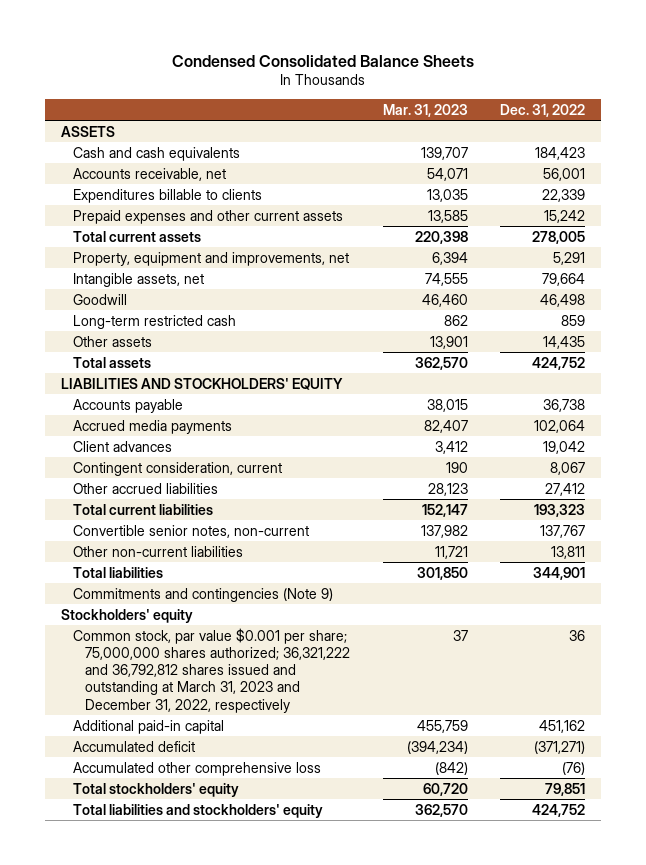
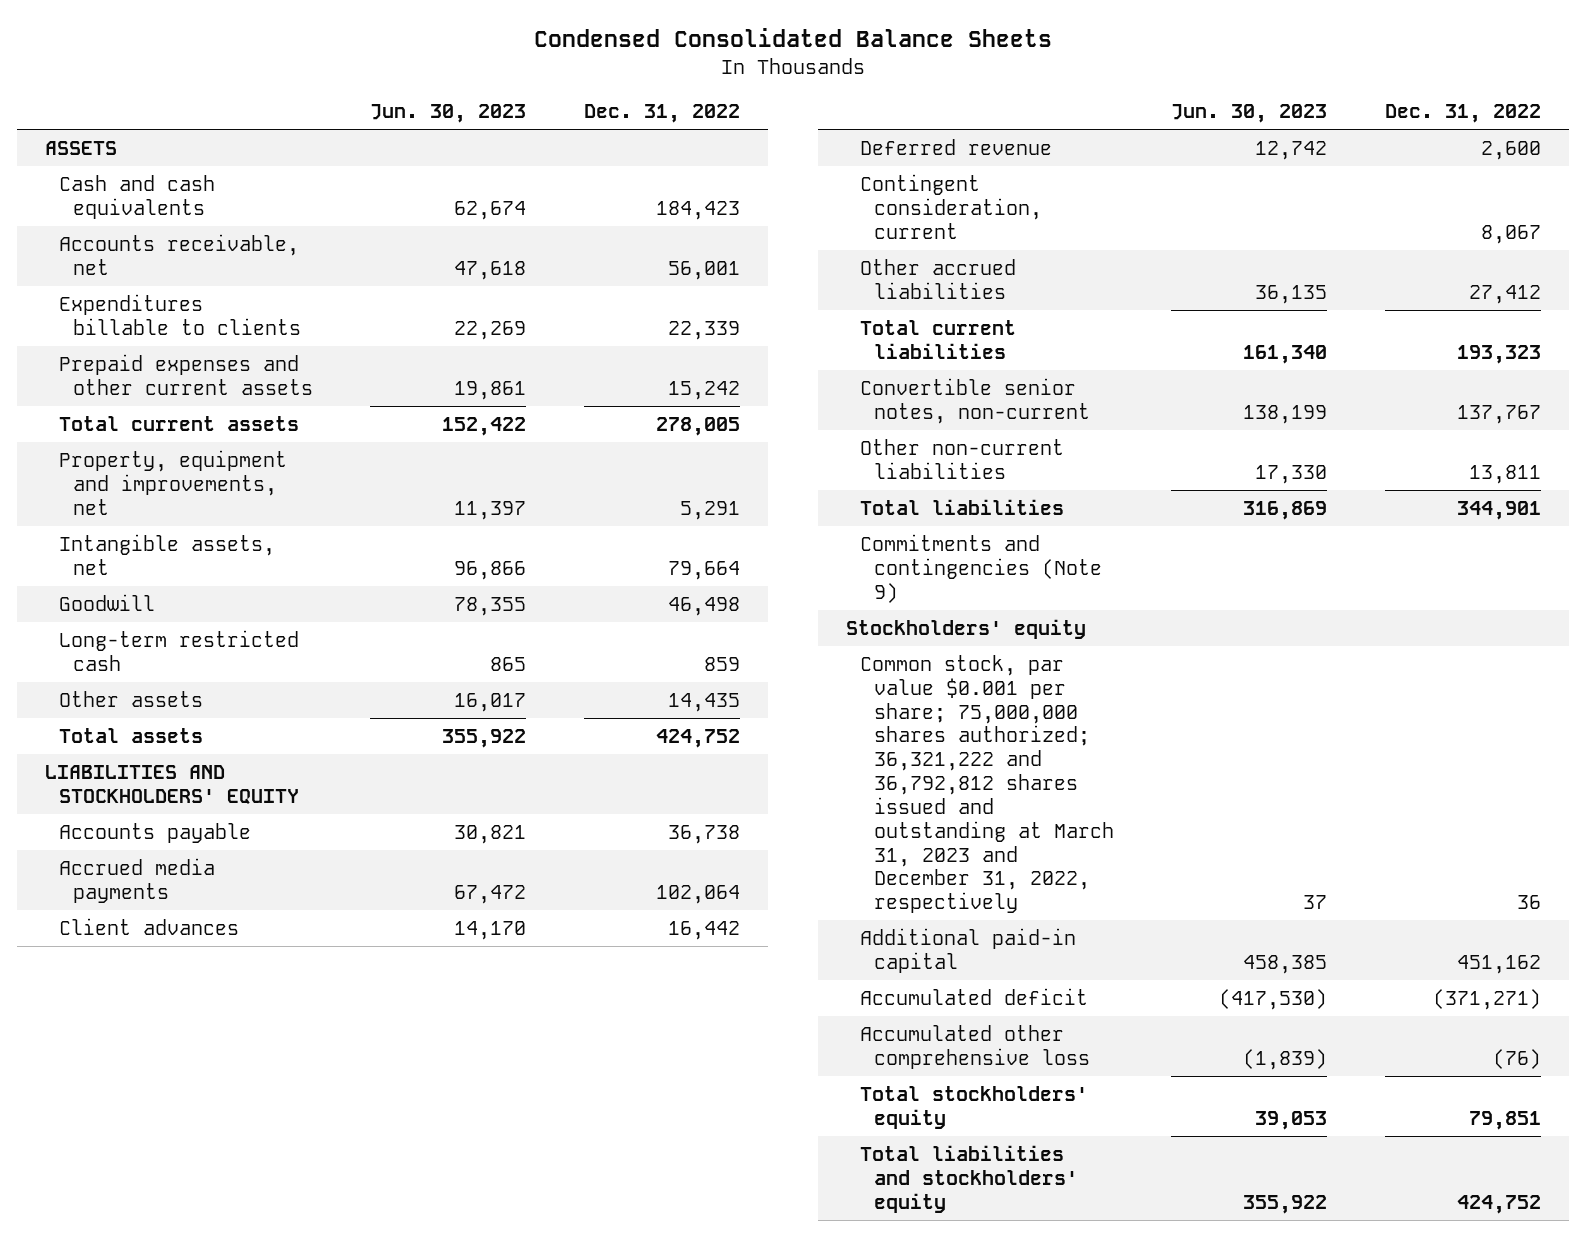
[382,103,468,117] Mar. 31, 2023 -> none
none -> [370,104,527,124] Jun. 30, 2023
[542,440,585,454] 19,042 -> [667,920,740,940] 16,442
none -> [860,138,1053,155] Deferred revenue

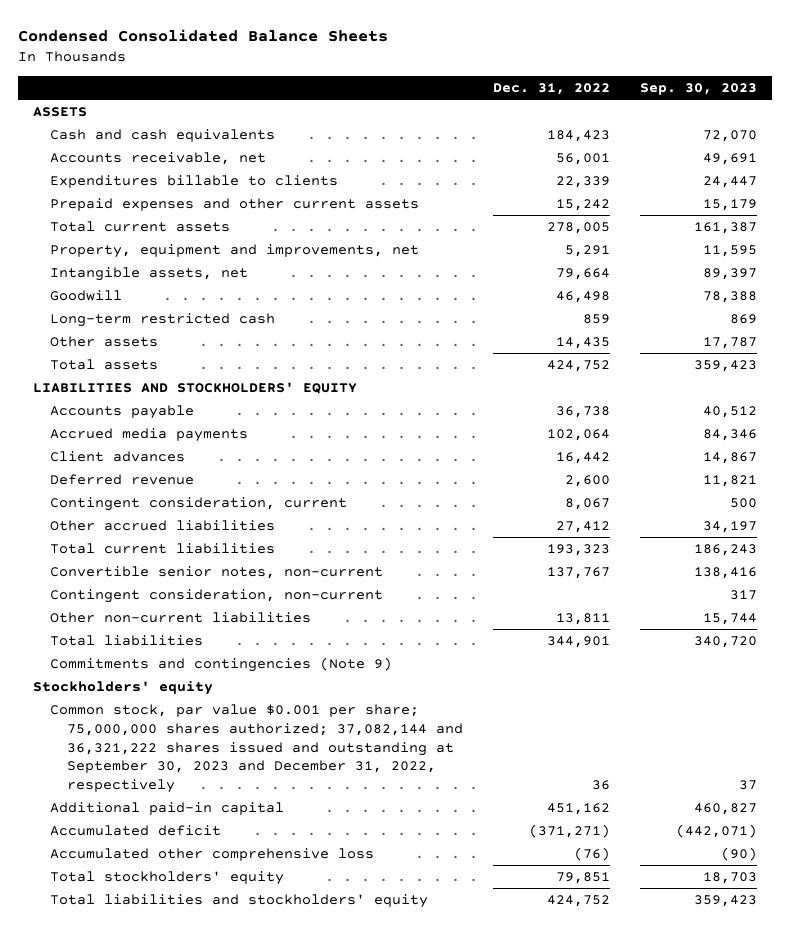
[370,104,527,124] Jun. 30, 2023 -> none
none -> [639,83,757,96] Sep. 30, 2023
none -> [49,588,383,603] Contingent consideration, non-current
[860,654,1115,914] Common stock, par value $0.001 per share; 75,000,000 shares authorized; 36,321,222 and 36,792,812 shares issued and outstanding at March 31, 2023 and December 31, 2022, respectively -> [49,703,464,794] Common stock, par value $0.001 per share; 75,000,000 shares authorized; 37,082,144 and 36,321,222 shares issued and outstanding at September 30, 2023 and December 31, 2022, respectively

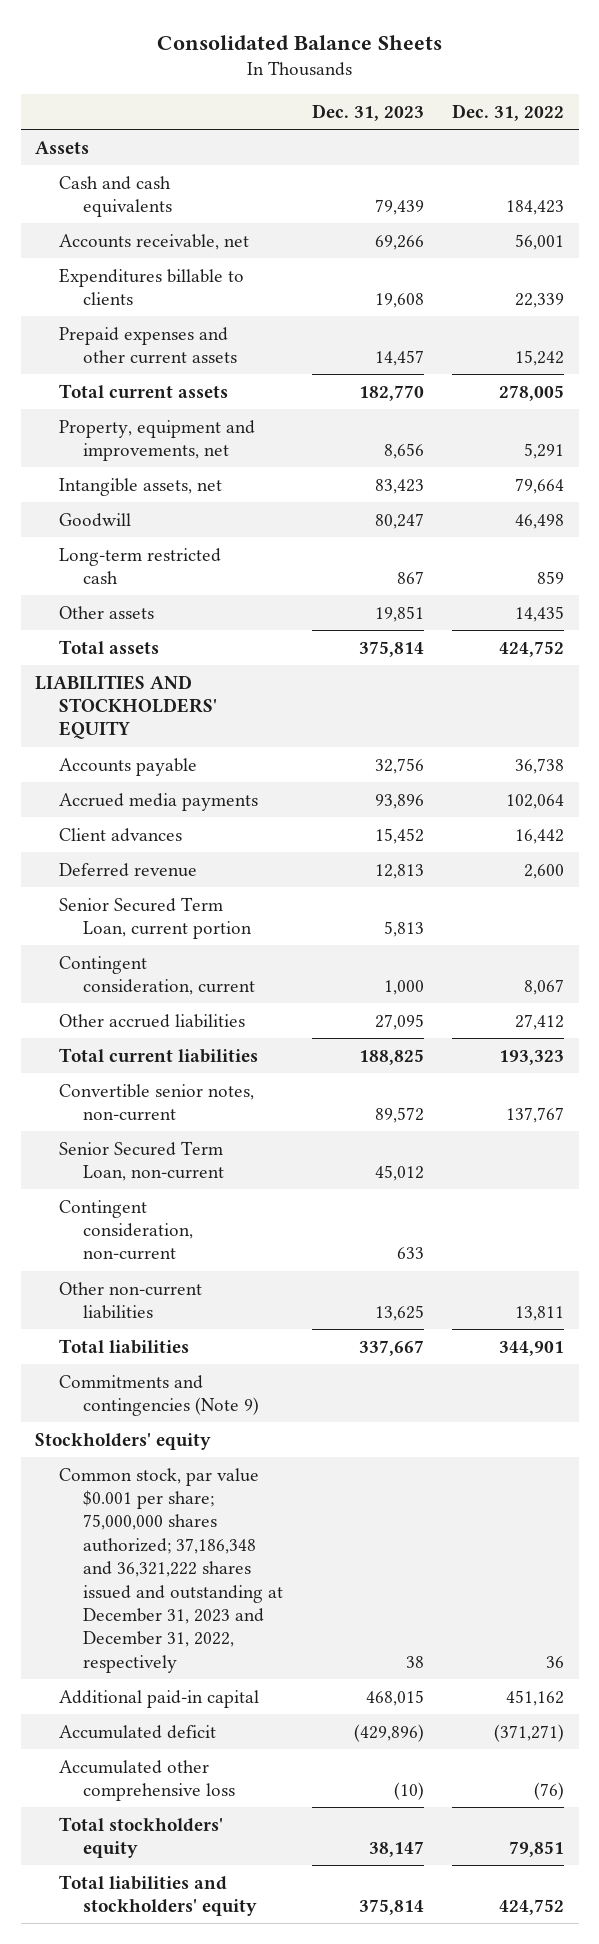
[17,29,388,43] Condensed Consolidated Balance Sheets -> [156,34,442,50] Consolidated Balance Sheets
[639,83,757,96] Sep. 30, 2023 -> none
none -> [311,103,424,121] Dec. 31, 2023
[32,106,87,117] ASSETS -> [34,140,89,154] Assets
none -> [58,896,253,939] Senior Secured Term Loan, current portion
none -> [58,1140,225,1181] Senior Secured Term Loan, non-current
[49,703,464,794] Common stock, par value $0.001 per share; 75,000,000 shares authorized; 37,082,144 and 36,321,222 shares issued and outstanding at September 30, 2023 and December 31, 2022, respectively -> [58,1467,284,1673] Common stock, par value $0.001 per share; 75,000,000 shares authorized; 37,186,348 and 36,321,222 shares issued and outstanding at December 31, 2023 and December 31, 2022, respectively

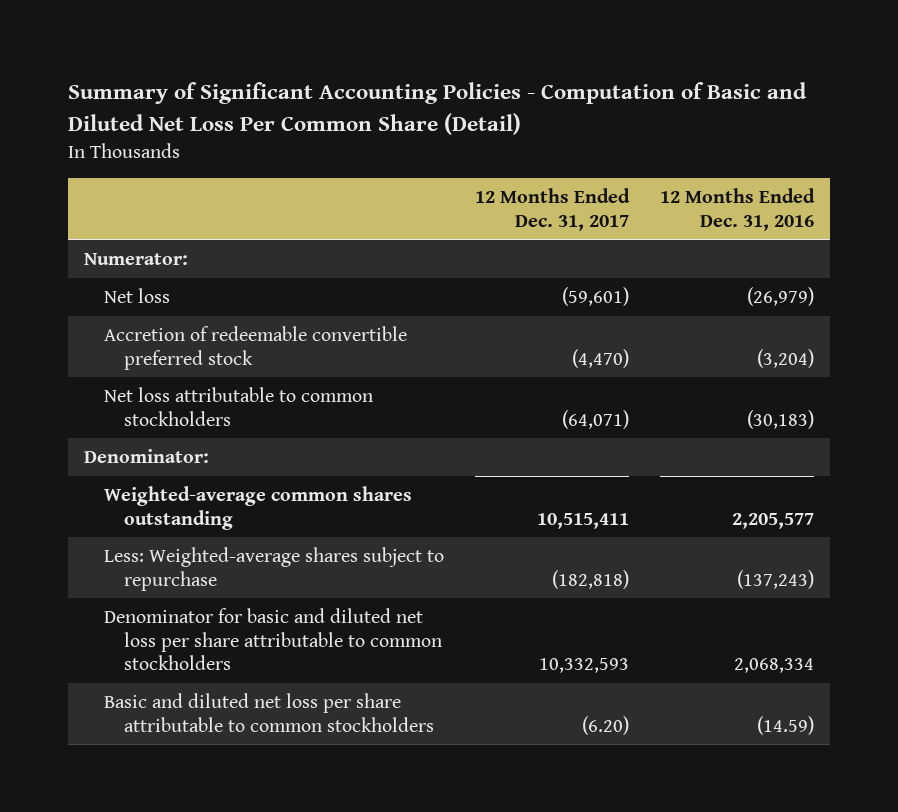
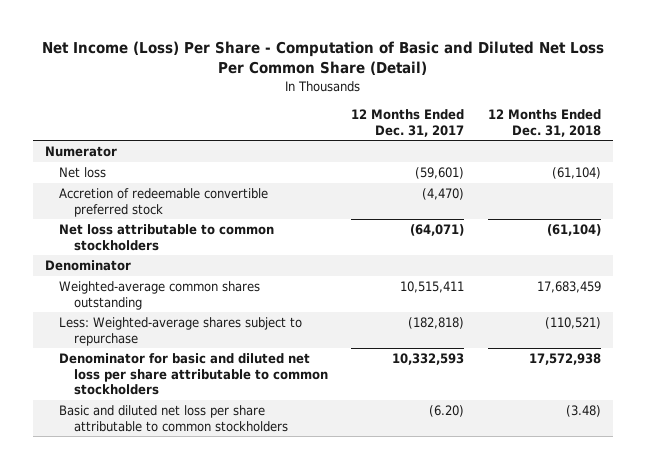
[68,82,808,135] Summary of Significant Accounting Policies - Computation of Basic and Diluted Net Loss Per Common Share (Detail) -> [41,41,604,76] Net Income (Loss) Per Share - Computation of Basic and Diluted Net Loss Per Common Share (Detail)
[660,187,816,231] 12 Months Ended Dec. 31, 2016 -> none
none -> [487,109,601,137] 12 Months Ended Dec. 31, 2018
[83,253,188,266] Numerator: -> [44,146,117,158] Numerator
[83,449,209,464] Denominator: -> [44,260,131,272] Denominator

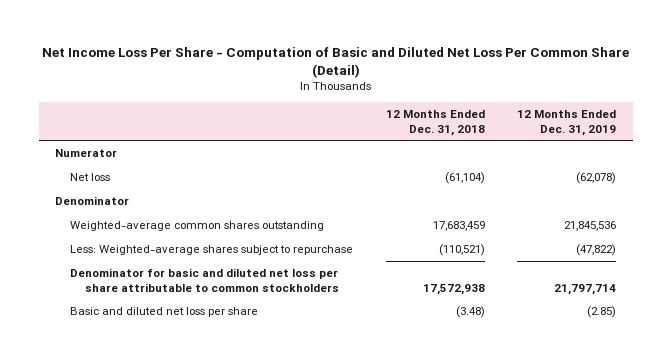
[41,41,604,76] Net Income (Loss) Per Share - Computation of Basic and Diluted Net Loss Per Common Share (Detail) -> [41,46,629,78] Net Income Loss Per Share - Computation of Basic and Diluted Net Loss Per Common Share (Detail)
[351,109,465,137] 12 Months Ended Dec. 31, 2017 -> none
none -> [517,109,617,136] 12 Months Ended Dec. 31, 2019
[59,188,269,217] Accretion of redeemable convertible preferred stock -> none
[59,224,275,251] Net loss attributable to common stockholders -> none
[59,405,288,432] Basic and diluted net loss per share attributable to common stockholders -> [69,306,258,317] Basic and diluted net loss per share

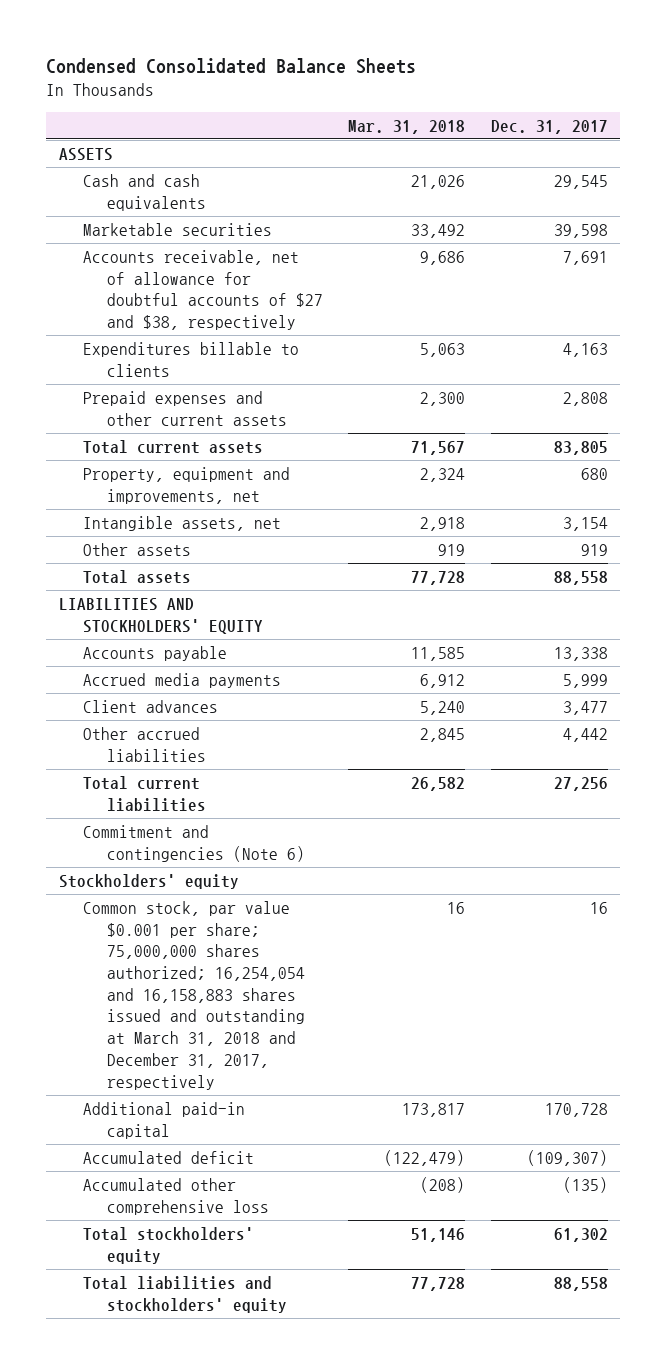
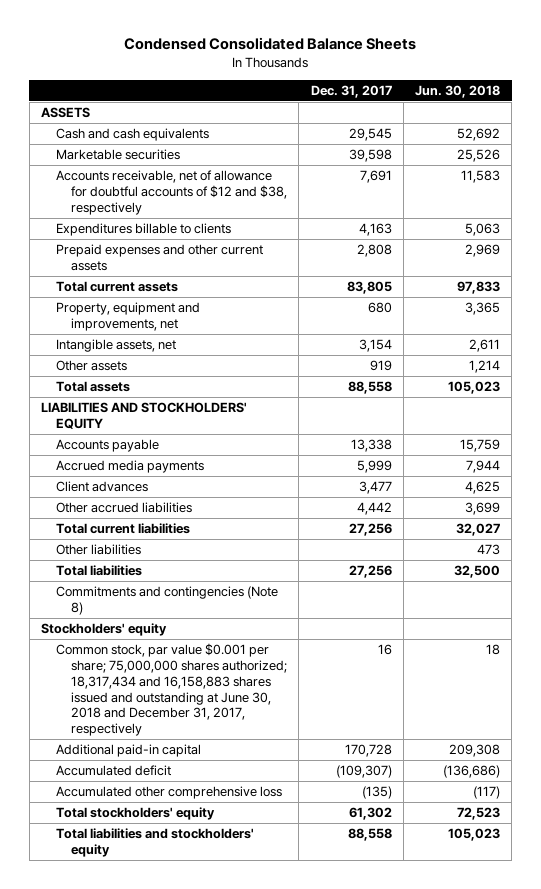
[348,119,466,134] Mar. 31, 2018 -> none
none -> [414,84,500,98] Jun. 30, 2018
[82,249,323,330] Accounts receivable, net of allowance for doubtful accounts of $27 and $38, respectively -> [55,170,288,215] Accounts receivable, net of allowance for doubtful accounts of $12 and $38, respectively
none -> [55,544,141,556] Other liabilities
none -> [55,565,142,577] Total liabilities
[82,824,305,862] Commitment and contingencies (Note 6) -> [55,586,278,615] Commitments and contingencies (Note 8)
[82,900,305,1090] Common stock, par value $0.001 per share; 75,000,000 shares authorized; 16,254,054 and 16,158,883 shares issued and outstanding at March 31, 2018 and December 31, 2017, respectively -> [55,643,288,737] Common stock, par value $0.001 per share; 75,000,000 shares authorized; 18,317,434 and 16,158,883 shares issued and outstanding at June 30, 2018 and December 31, 2017, respectively

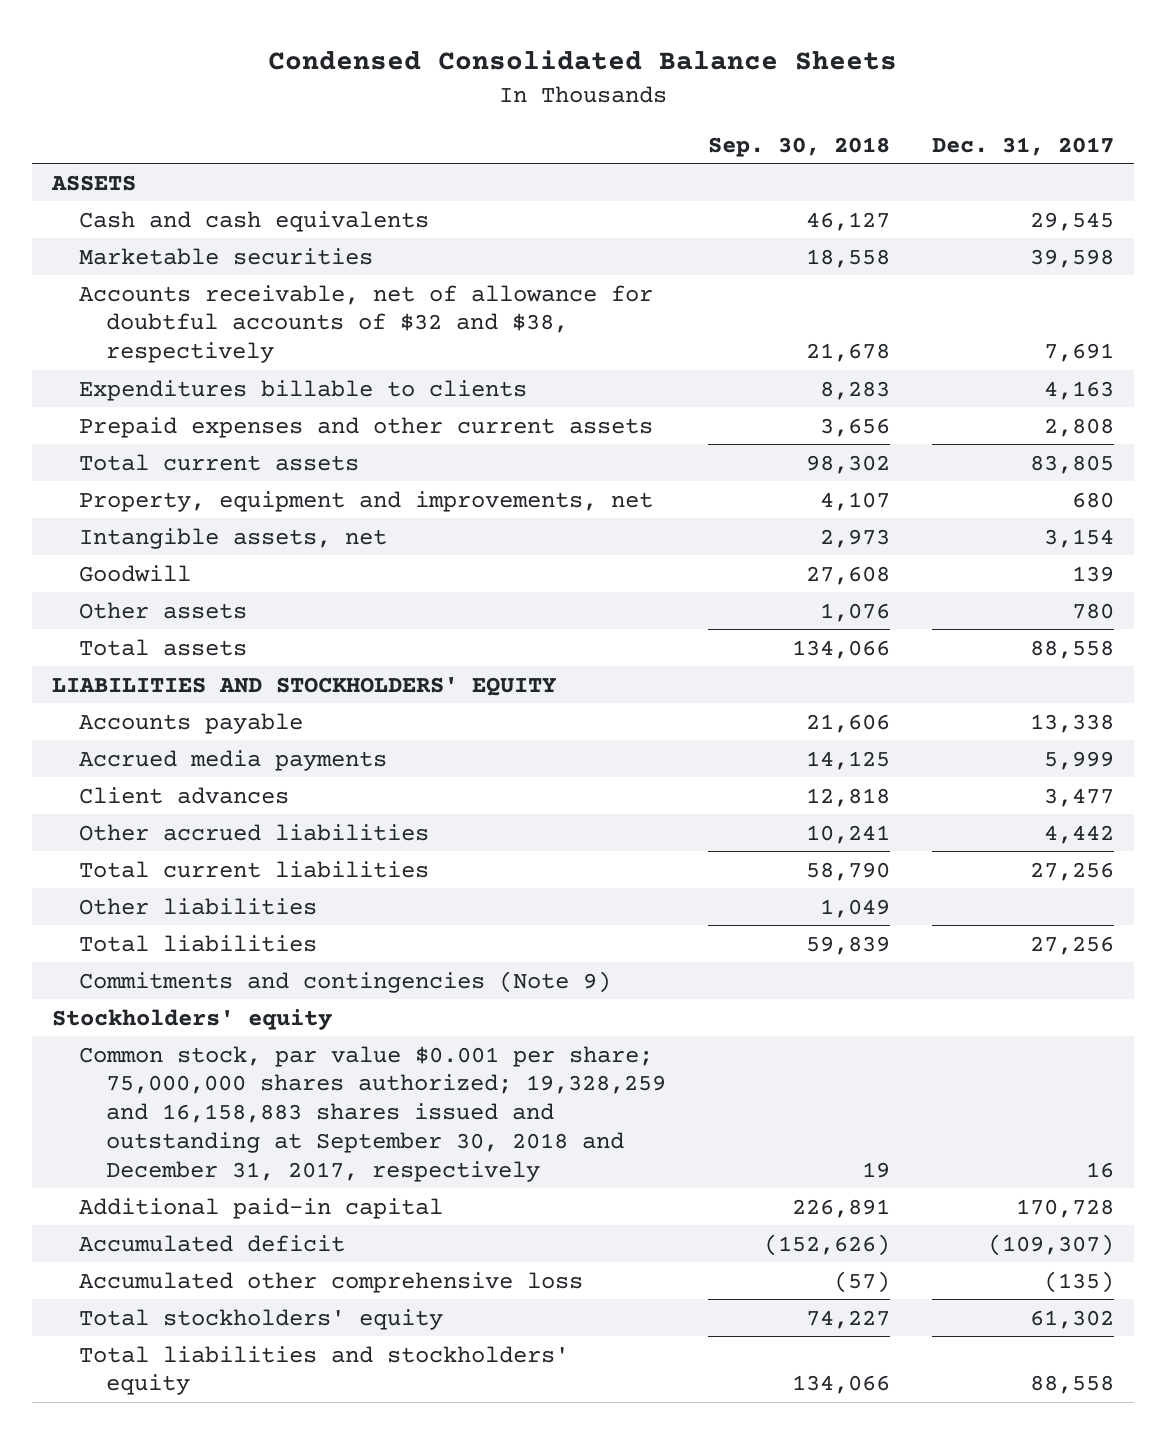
[414,84,500,98] Jun. 30, 2018 -> none
none -> [708,136,891,157] Sep. 30, 2018
[55,170,288,215] Accounts receivable, net of allowance for doubtful accounts of $12 and $38, respectively -> [79,284,654,364] Accounts receivable, net of allowance for doubtful accounts of $32 and $38, respectively
none -> [79,564,192,582] Goodwill
[369,360,392,372] 919 -> [1071,602,1114,619] 780
[55,586,278,615] Commitments and contingencies (Note 8) -> [79,970,612,993] Commitments and contingencies (Note 9)
[55,643,288,737] Common stock, par value $0.001 per share; 75,000,000 shares authorized; 18,317,434 and 16,158,883 shares issued and outstanding at June 30, 2018 and December 31, 2017, respectively -> [79,1045,667,1182] Common stock, par value $0.001 per share; 75,000,000 shares authorized; 19,328,259 and 16,158,883 shares issued and outstanding at September 30, 2018 and December 31, 2017, respectively

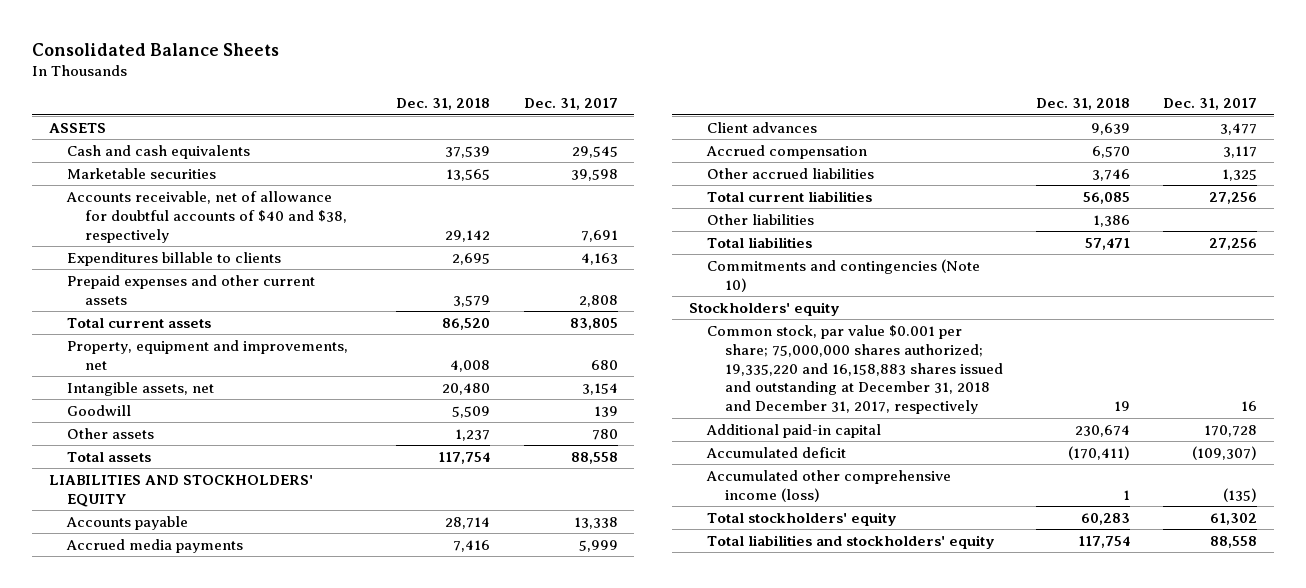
[268,50,898,71] Condensed Consolidated Balance Sheets -> [32,42,280,56] Consolidated Balance Sheets
[708,136,891,157] Sep. 30, 2018 -> none
none -> [396,98,491,111] Dec. 31, 2018
[79,284,654,364] Accounts receivable, net of allowance for doubtful accounts of $32 and $38, respectively -> [66,190,348,243] Accounts receivable, net of allowance for doubtful accounts of $40 and $38, respectively
none -> [705,144,867,159] Accrued compensation
[1043,824,1114,844] 4,442 -> [1222,168,1258,181] 1,325
[79,970,612,993] Commitments and contingencies (Note 9) -> [706,258,980,292] Commitments and contingencies (Note 10)
[79,1045,667,1182] Common stock, par value $0.001 per share; 75,000,000 shares authorized; 19,328,259 and 16,158,883 shares issued and outstanding at September 30, 2018 and December 31, 2017, respectively -> [706,324,1003,415] Common stock, par value $0.001 per share; 75,000,000 shares authorized; 19,335,220 and 16,158,883 shares issued and outstanding at December 31, 2018 and December 31, 2017, respectively
[79,1271,584,1293] Accumulated other comprehensive loss -> [705,469,951,502] Accumulated other comprehensive income (loss)

